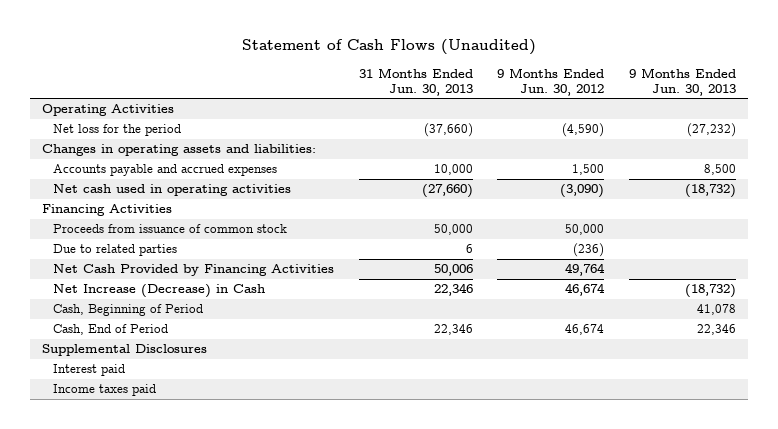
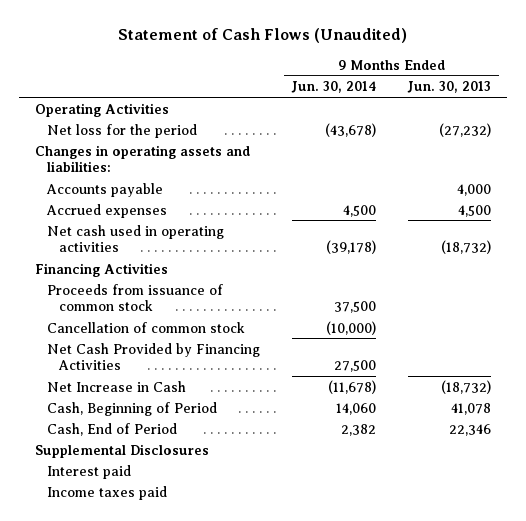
[358,67,473,96] 31 Months Ended Jun. 30, 2013 -> none
[497,67,605,96] 9 Months Ended Jun. 30, 2012 -> none
none -> [290,81,376,94] Jun. 30, 2014
[53,164,278,177] Accounts payable and accrued expenses -> none
none -> [45,182,163,197] Accounts payable
none -> [45,203,167,218] Accrued expenses
[53,244,178,257] Due to related parties -> none
none -> [46,321,245,333] Cancellation of common stock
[53,284,266,299] Net Increase (Decrease) in Cash -> [46,380,186,392] Net Increase in Cash

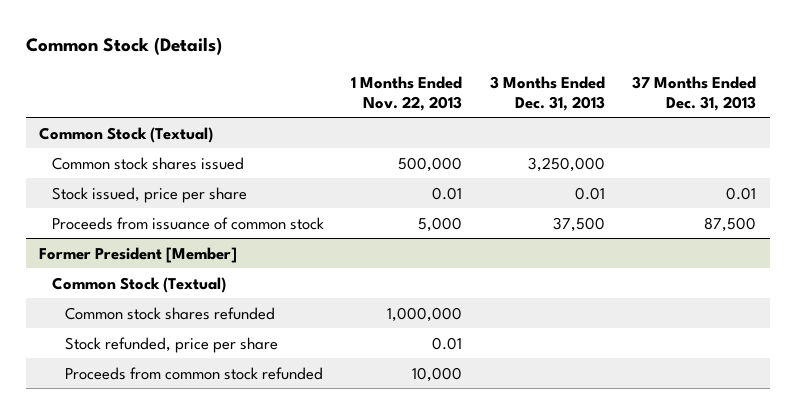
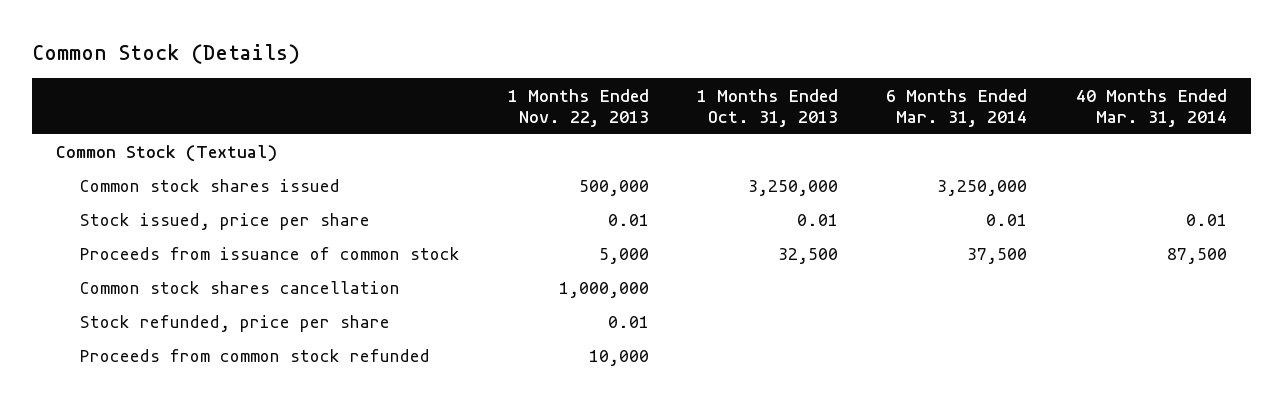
[489,76,605,111] 3 Months Ended Dec. 31, 2013 -> none
[631,76,756,111] 37 Months Ended Dec. 31, 2013 -> none
none -> [697,88,839,127] 1 Months Ended Oct. 31, 2013
none -> [886,88,1028,127] 6 Months Ended Mar. 31, 2014
none -> [1075,88,1227,127] 40 Months Ended Mar. 31, 2014
[39,246,238,263] Former President [Member] -> none
[51,276,226,293] Common Stock (Textual) -> none
[64,306,275,320] Common stock shares refunded -> [80,281,401,295] Common stock shares cancellation

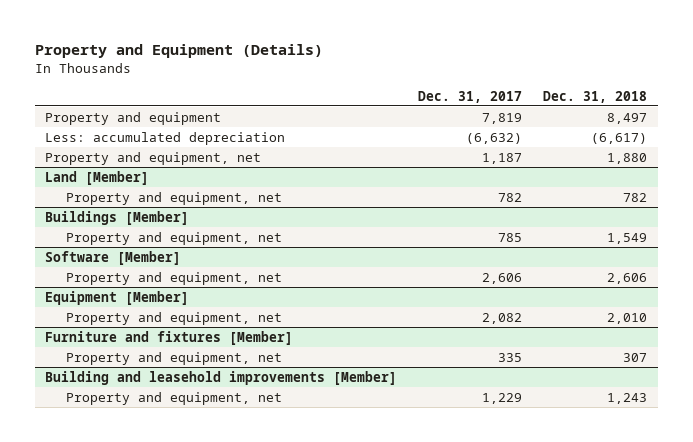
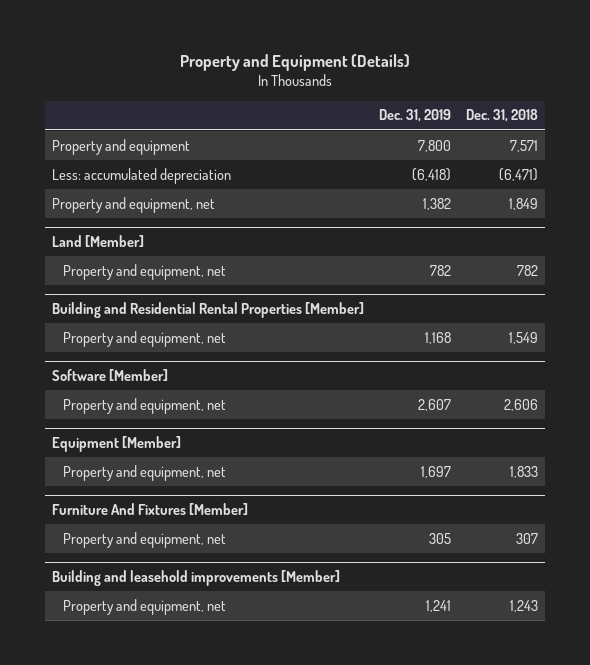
[418,90,523,103] Dec. 31, 2017 -> none
none -> [378,109,451,123] Dec. 31, 2019
[607,112,648,124] 8,497 -> [509,139,538,152] 7,571
[591,132,648,144] (6,617) -> [498,167,538,181] (6,471)
[607,152,648,164] 1,880 -> [508,197,538,210] 1,849
[45,210,190,225] Buildings [Member] -> [52,301,365,318] Building and Residential Rental Properties [Member]
[607,312,648,324] 2,010 -> [509,465,538,478] 1,833
[45,330,294,345] Furniture and fixtures [Member] -> [52,502,249,515] Furniture And Fixtures [Member]

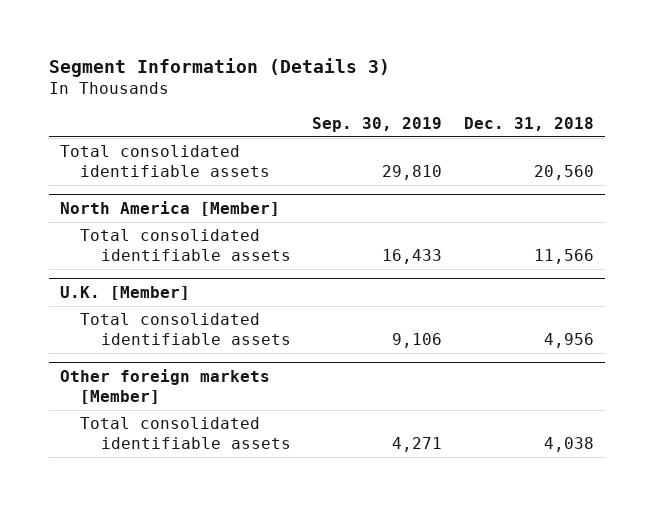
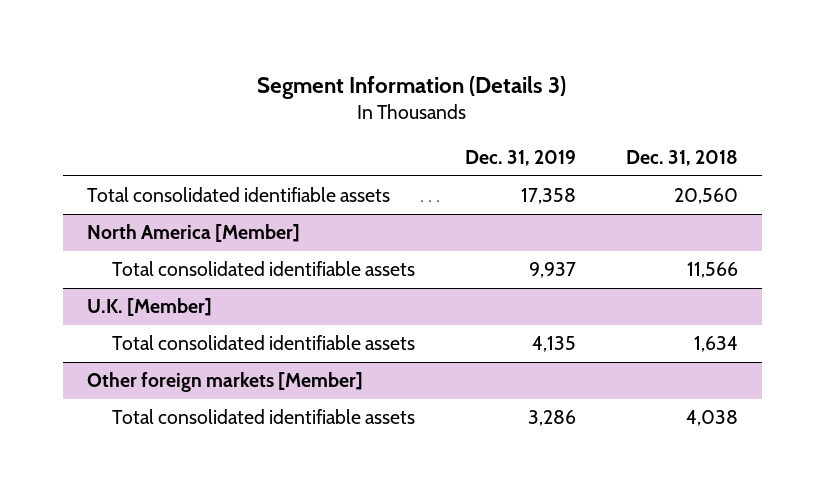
[312,116,443,132] Sep. 30, 2019 -> none
none -> [464,150,576,167] Dec. 31, 2019
[543,332,594,348] 4,956 -> [693,336,738,353] 1,634

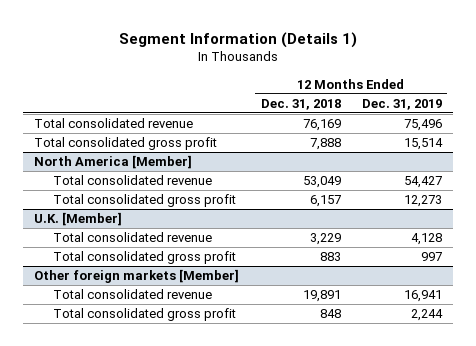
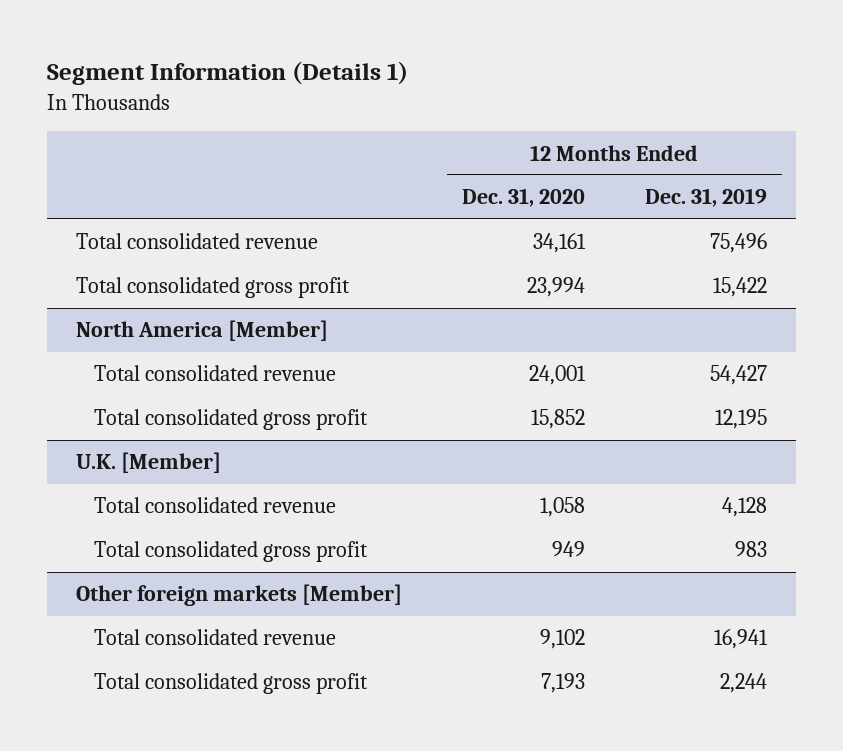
[260,98,341,110] Dec. 31, 2018 -> none
none -> [462,188,586,208] Dec. 31, 2020
[404,138,444,151] 15,514 -> [712,277,767,298] 15,422
[404,195,443,208] 12,273 -> [714,409,767,430] 12,195
[421,252,443,262] 997 -> [734,541,767,558] 983

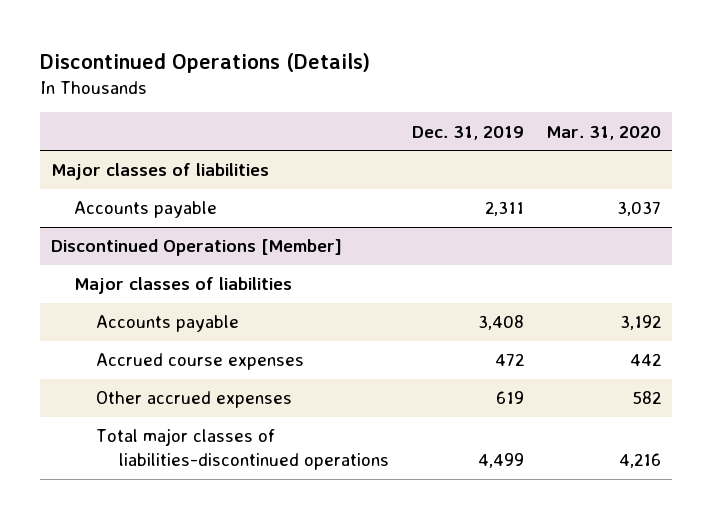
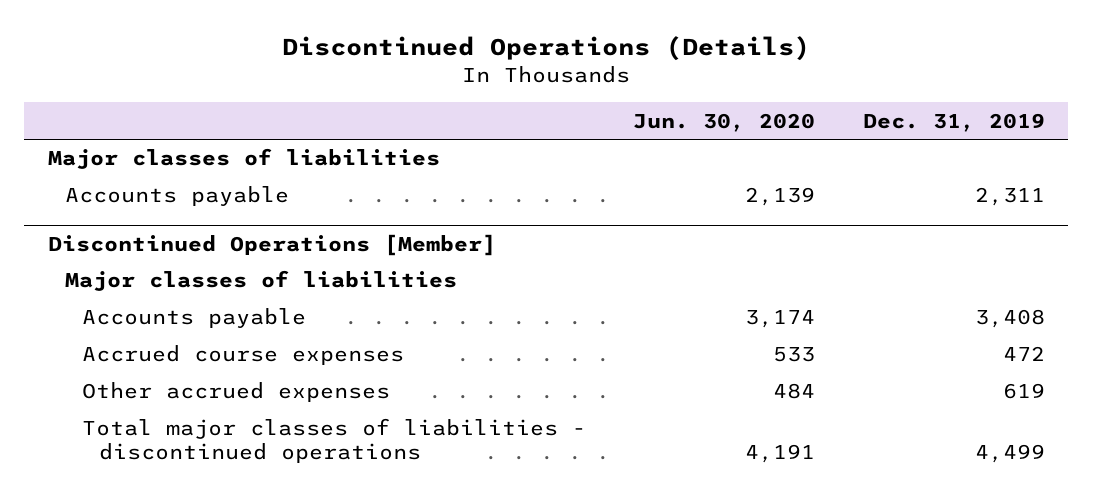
[546,125,662,140] Mar. 31, 2020 -> none
none -> [633,112,816,132] Jun. 30, 2020
[96,428,390,471] Total major classes of liabilities-discontinued operations -> [81,418,586,463] Total major classes of liabilities - discontinued operations

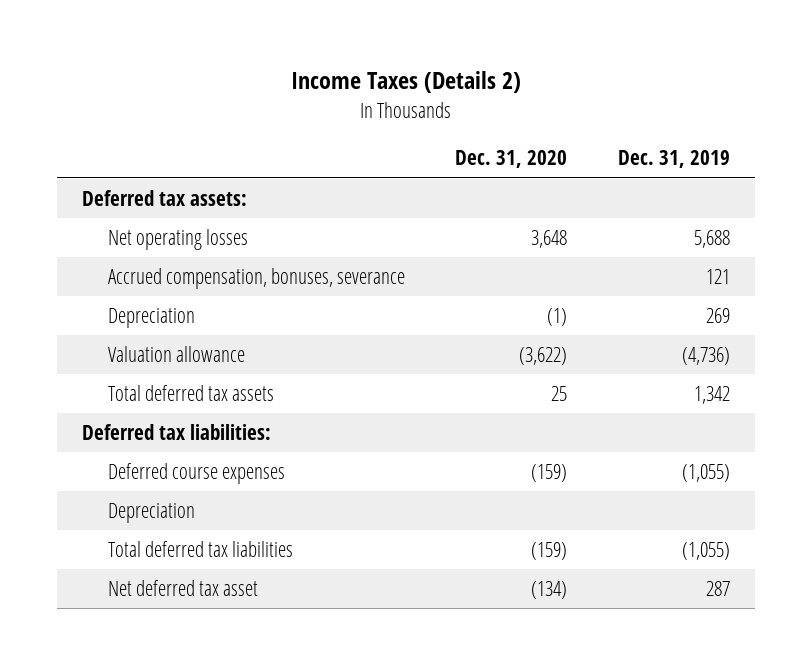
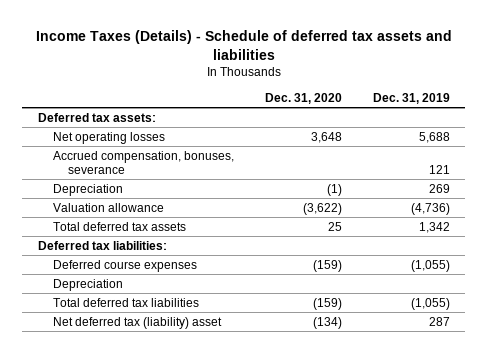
[290,71,521,94] Income Taxes (Details 2) -> [35,30,452,60] Income Taxes (Details) - Schedule of deferred tax assets and liabilities
[108,580,259,597] Net deferred tax asset -> [53,316,223,329] Net deferred tax (liability) asset

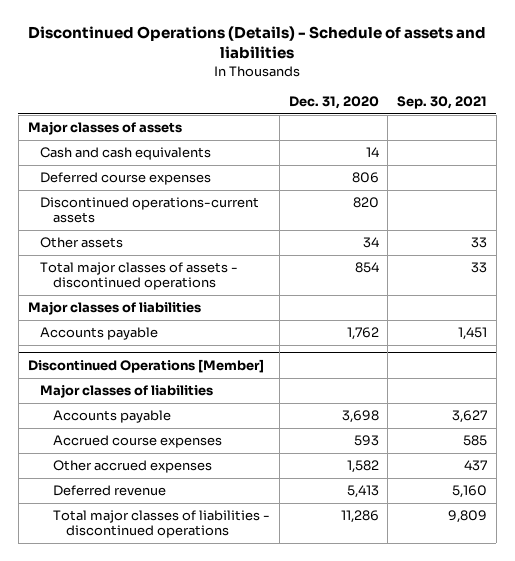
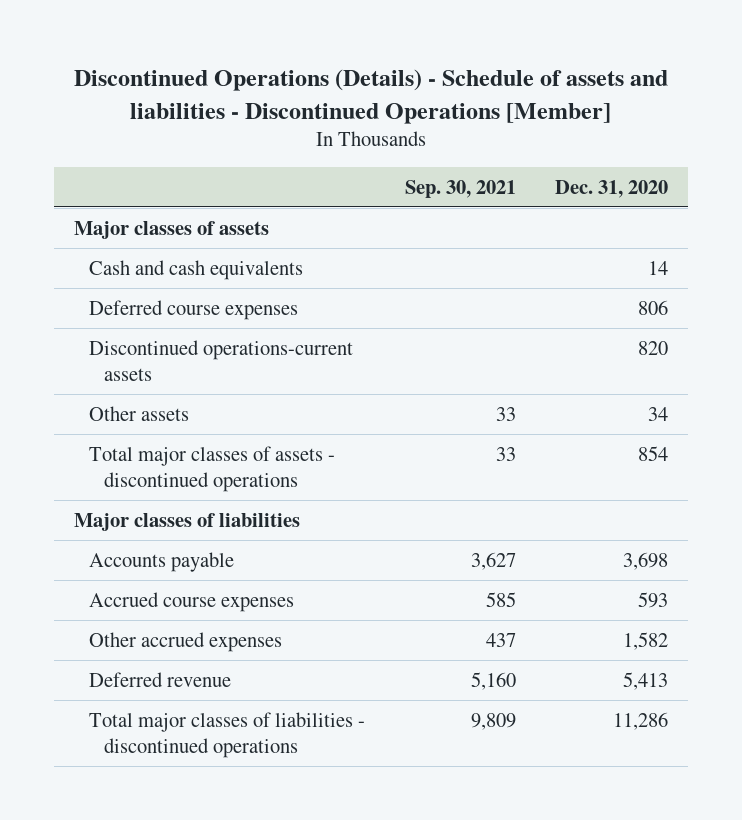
[28,26,487,60] Discontinued Operations (Details) - Schedule of assets and liabilities -> [74,69,669,124] Discontinued Operations (Details) - Schedule of assets and liabilities - Discontinued Operations [Member]
[40,327,159,341] Accounts payable -> none
[27,358,264,373] Discontinued Operations [Member] -> none
[40,384,214,399] Major classes of liabilities -> none

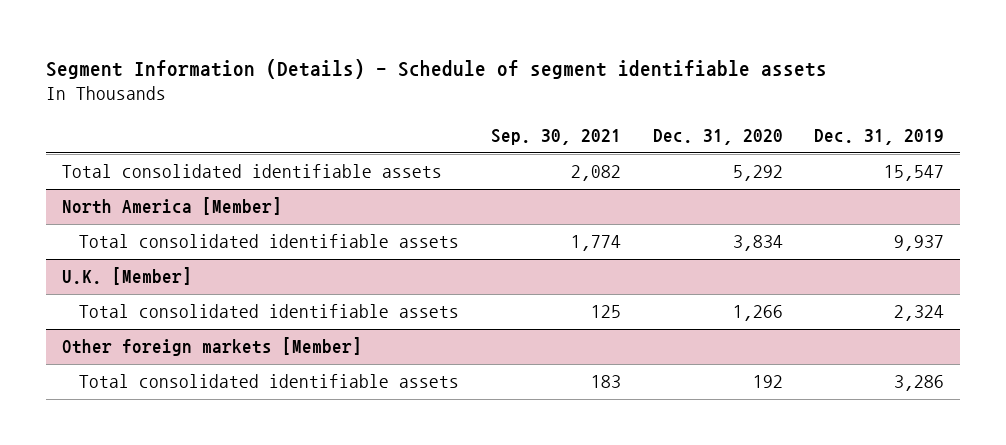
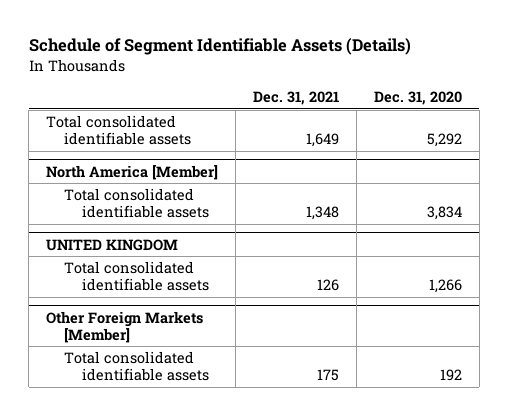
[46,58,828,79] Segment Information (Details) - Schedule of segment identifiable assets -> [28,38,411,56] Schedule of Segment Identifiable Assets (Details)
[491,128,622,145] Sep. 30, 2021 -> none
[814,128,945,145] Dec. 31, 2019 -> none
none -> [253,91,340,106] Dec. 31, 2021
[62,267,193,286] U.K. [Member] -> [46,238,179,251] UNITED KINGDOM
[62,337,363,357] Other foreign markets [Member] -> [46,310,204,343] Other Foreign Markets [Member]

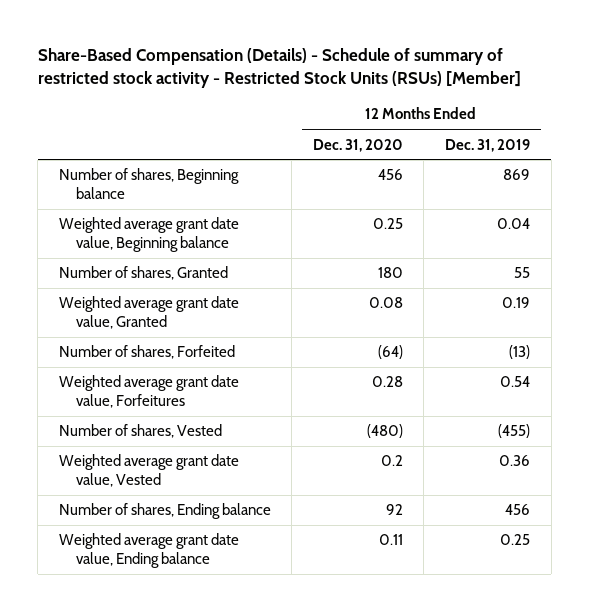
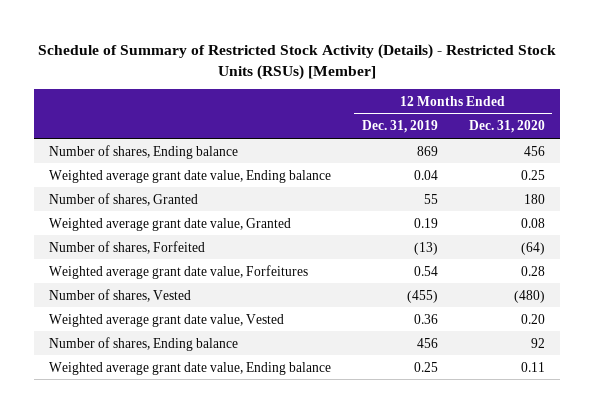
[37,47,521,88] Share-Based Compensation (Details) - Schedule of summary of restricted stock activity - Restricted Stock Units (RSUs) [Member] -> [38,43,557,80] Schedule of Summary of Restricted Stock Activity (Details) - Restricted Stock Units (RSUs) [Member]
[58,168,239,200] Number of shares, Beginning balance -> [49,144,239,159] Number of shares, Ending balance
[58,217,239,253] Weighted average grant date value, Beginning balance -> [49,169,332,183] Weighted average grant date value, Ending balance
[380,455,403,467] 0.2 -> [520,313,545,324] 0.20

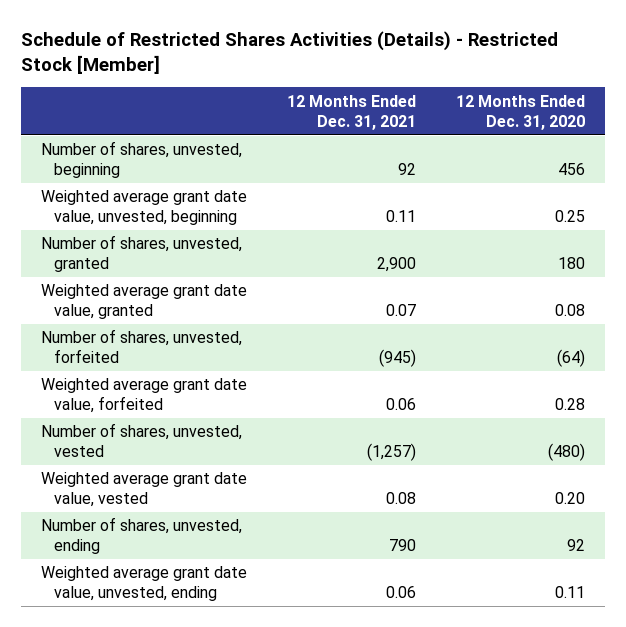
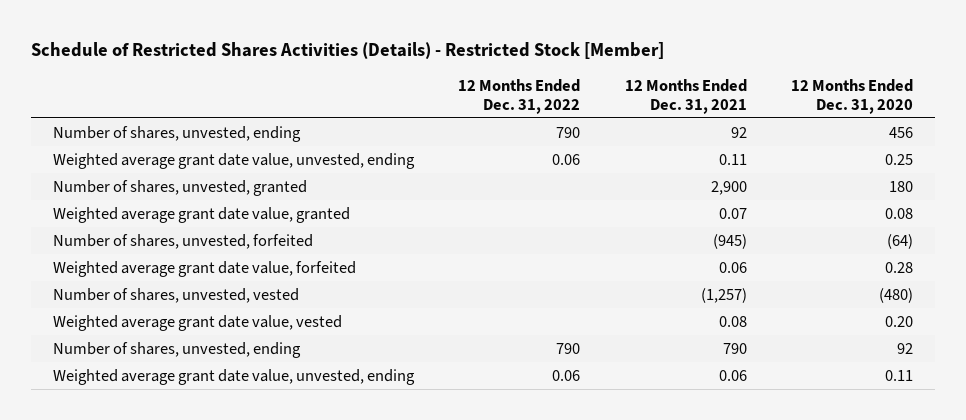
none -> [458,78,581,114] 12 Months Ended Dec. 31, 2022
[41,141,243,179] Number of shares, unvested, beginning -> [52,125,301,142] Number of shares, unvested, ending
[41,190,248,226] Weighted average grant date value, unvested, beginning -> [52,152,415,169] Weighted average grant date value, unvested, ending

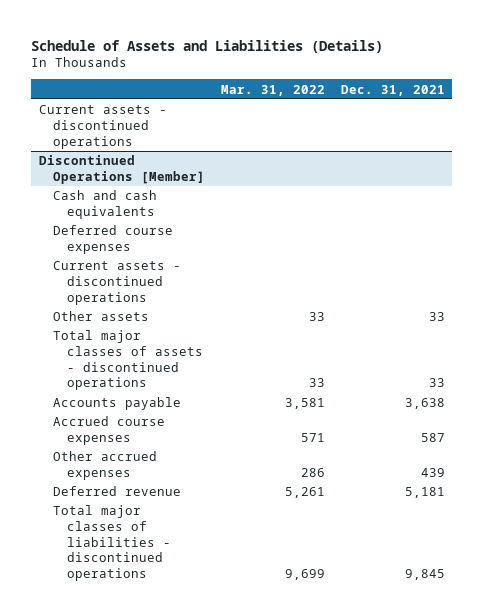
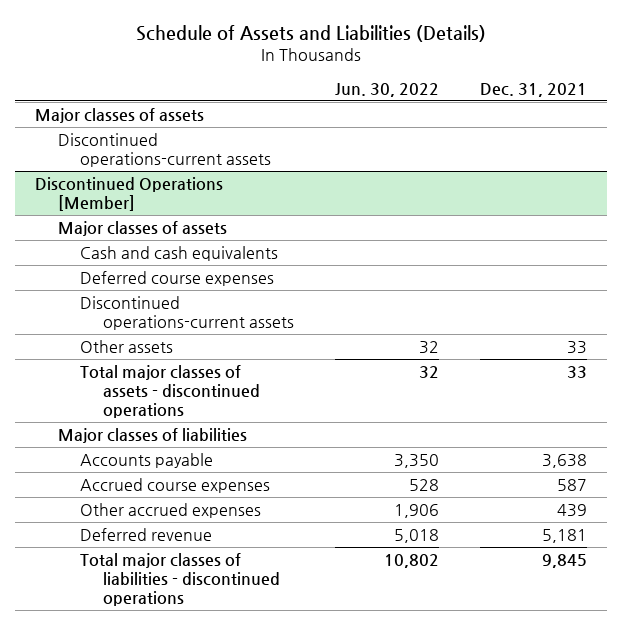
[220,84,325,96] Mar. 31, 2022 -> none
none -> [334,82,439,97] Jun. 30, 2022
none -> [34,107,204,123] Major classes of assets
[39,105,168,149] Current assets - discontinued operations -> [57,132,272,167] Discontinued operations-current assets
none -> [57,220,227,236] Major classes of assets
[53,261,182,305] Current assets - discontinued operations -> [80,295,295,330] Discontinued operations-current assets
none -> [57,427,247,443] Major classes of liabilities

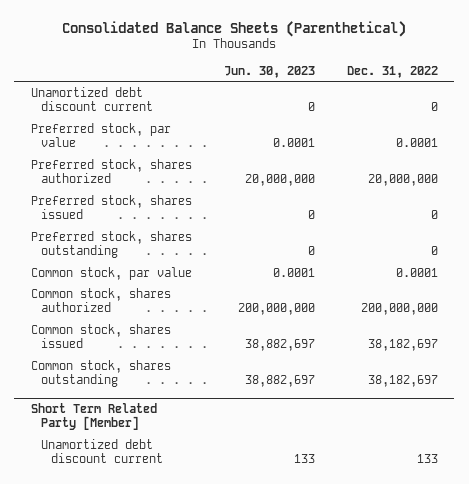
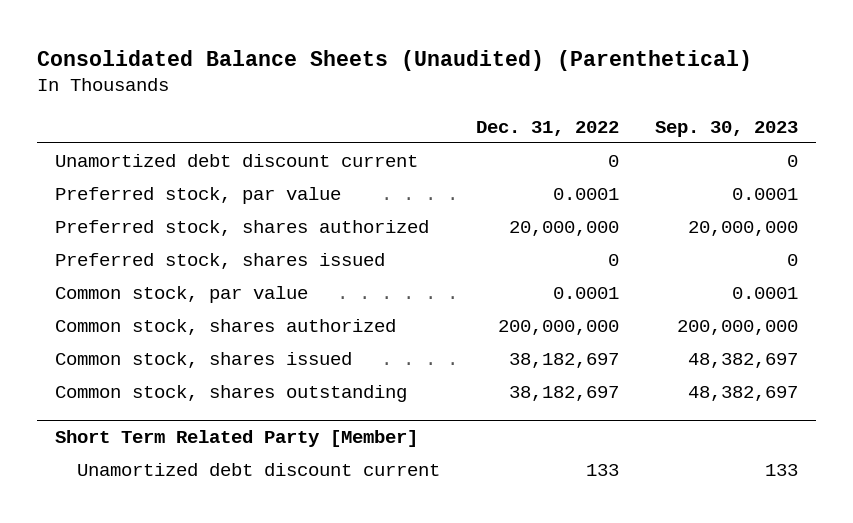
[62,20,407,37] Consolidated Balance Sheets (Parenthetical) -> [36,49,752,71] Consolidated Balance Sheets (Unaudited) (Parenthetical)
[223,65,315,78] Jun. 30, 2023 -> none
none -> [655,120,799,137] Sep. 30, 2023
[30,230,192,259] Preferred stock, shares outstanding -> none

